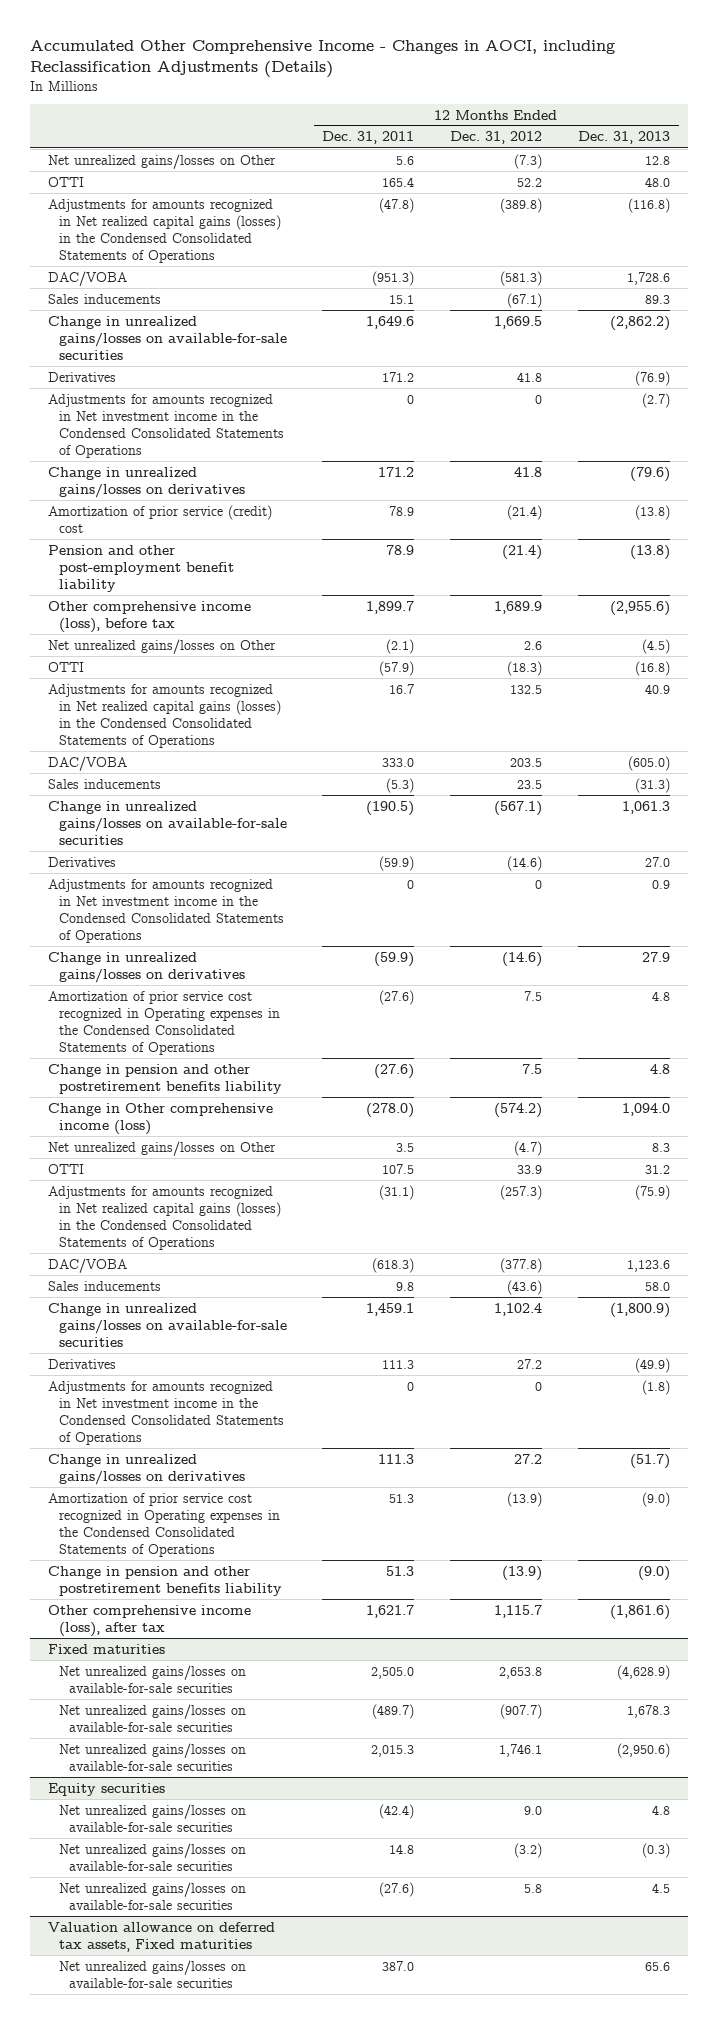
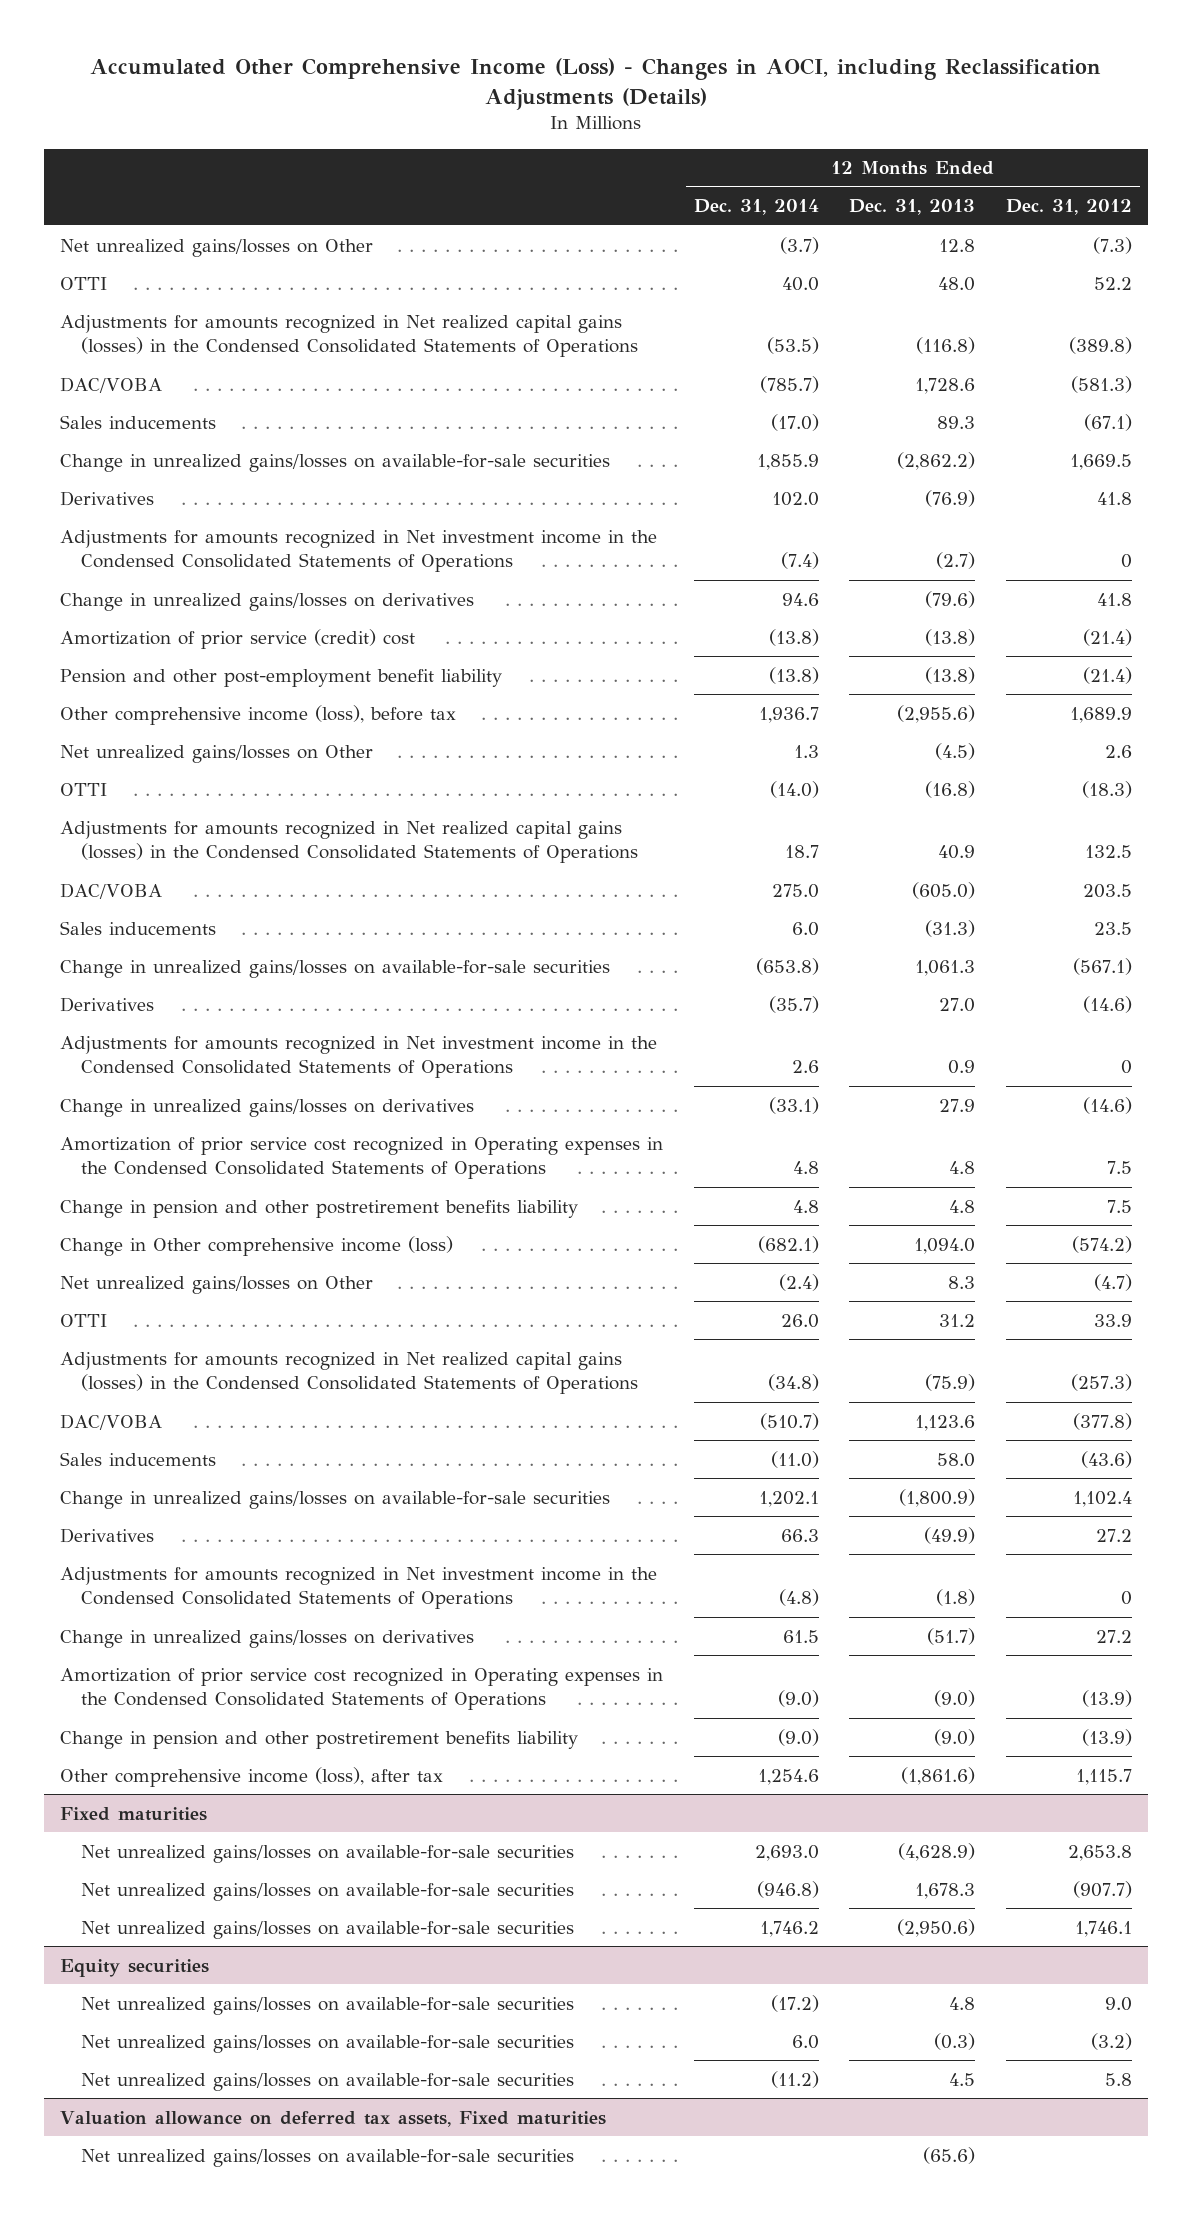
[30,40,616,79] Accumulated Other Comprehensive Income - Changes in AOCI, including Reclassification Adjustments (Details) -> [90,58,1102,110] Accumulated Other Comprehensive Income (Loss) - Changes in AOCI, including Reclassification Adjustments (Details)
[322,131,415,145] Dec. 31, 2011 -> none
none -> [693,199,819,216] Dec. 31, 2014
[644,1961,670,1971] 65.6 -> [923,2146,976,2164] (65.6)

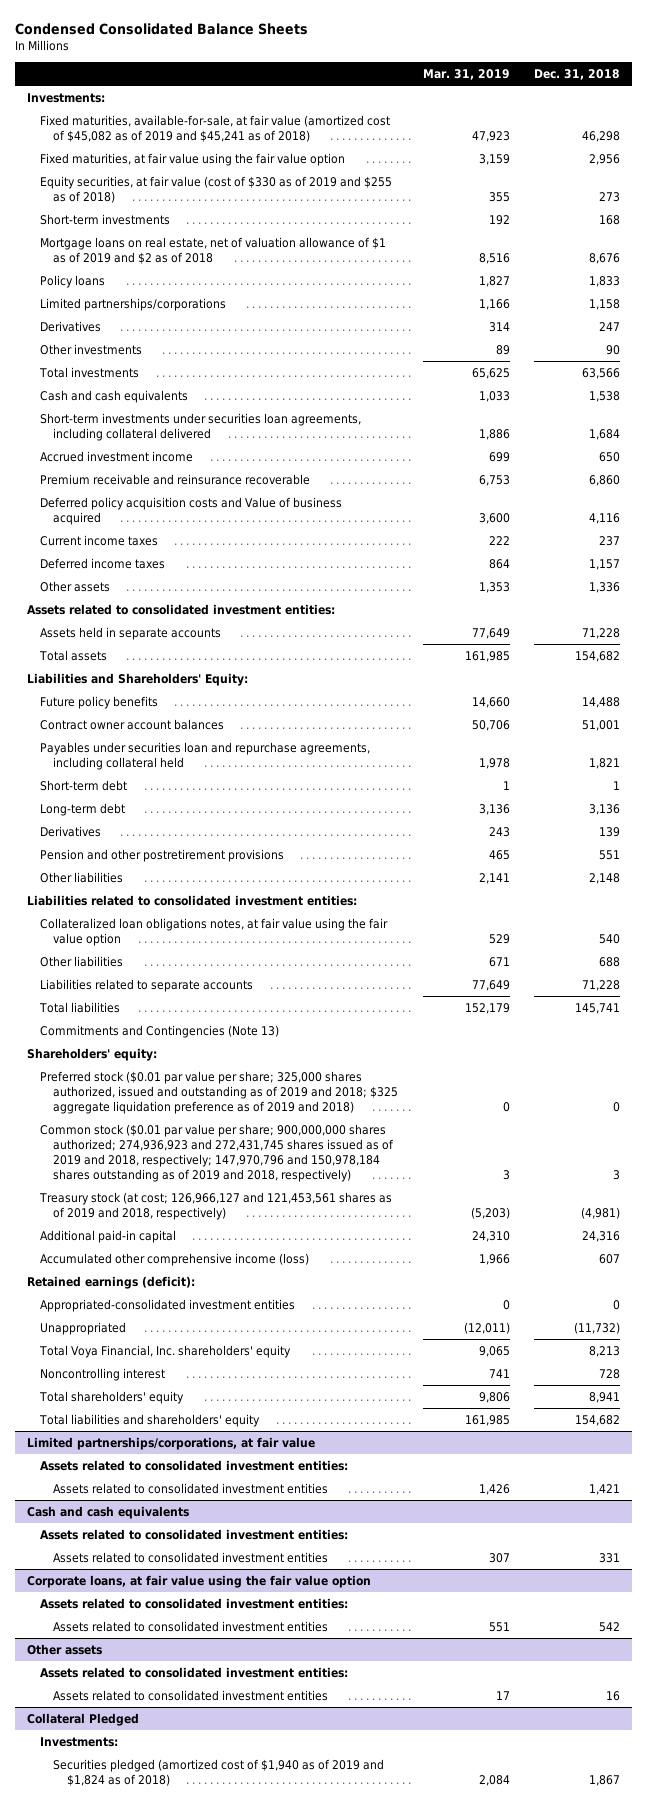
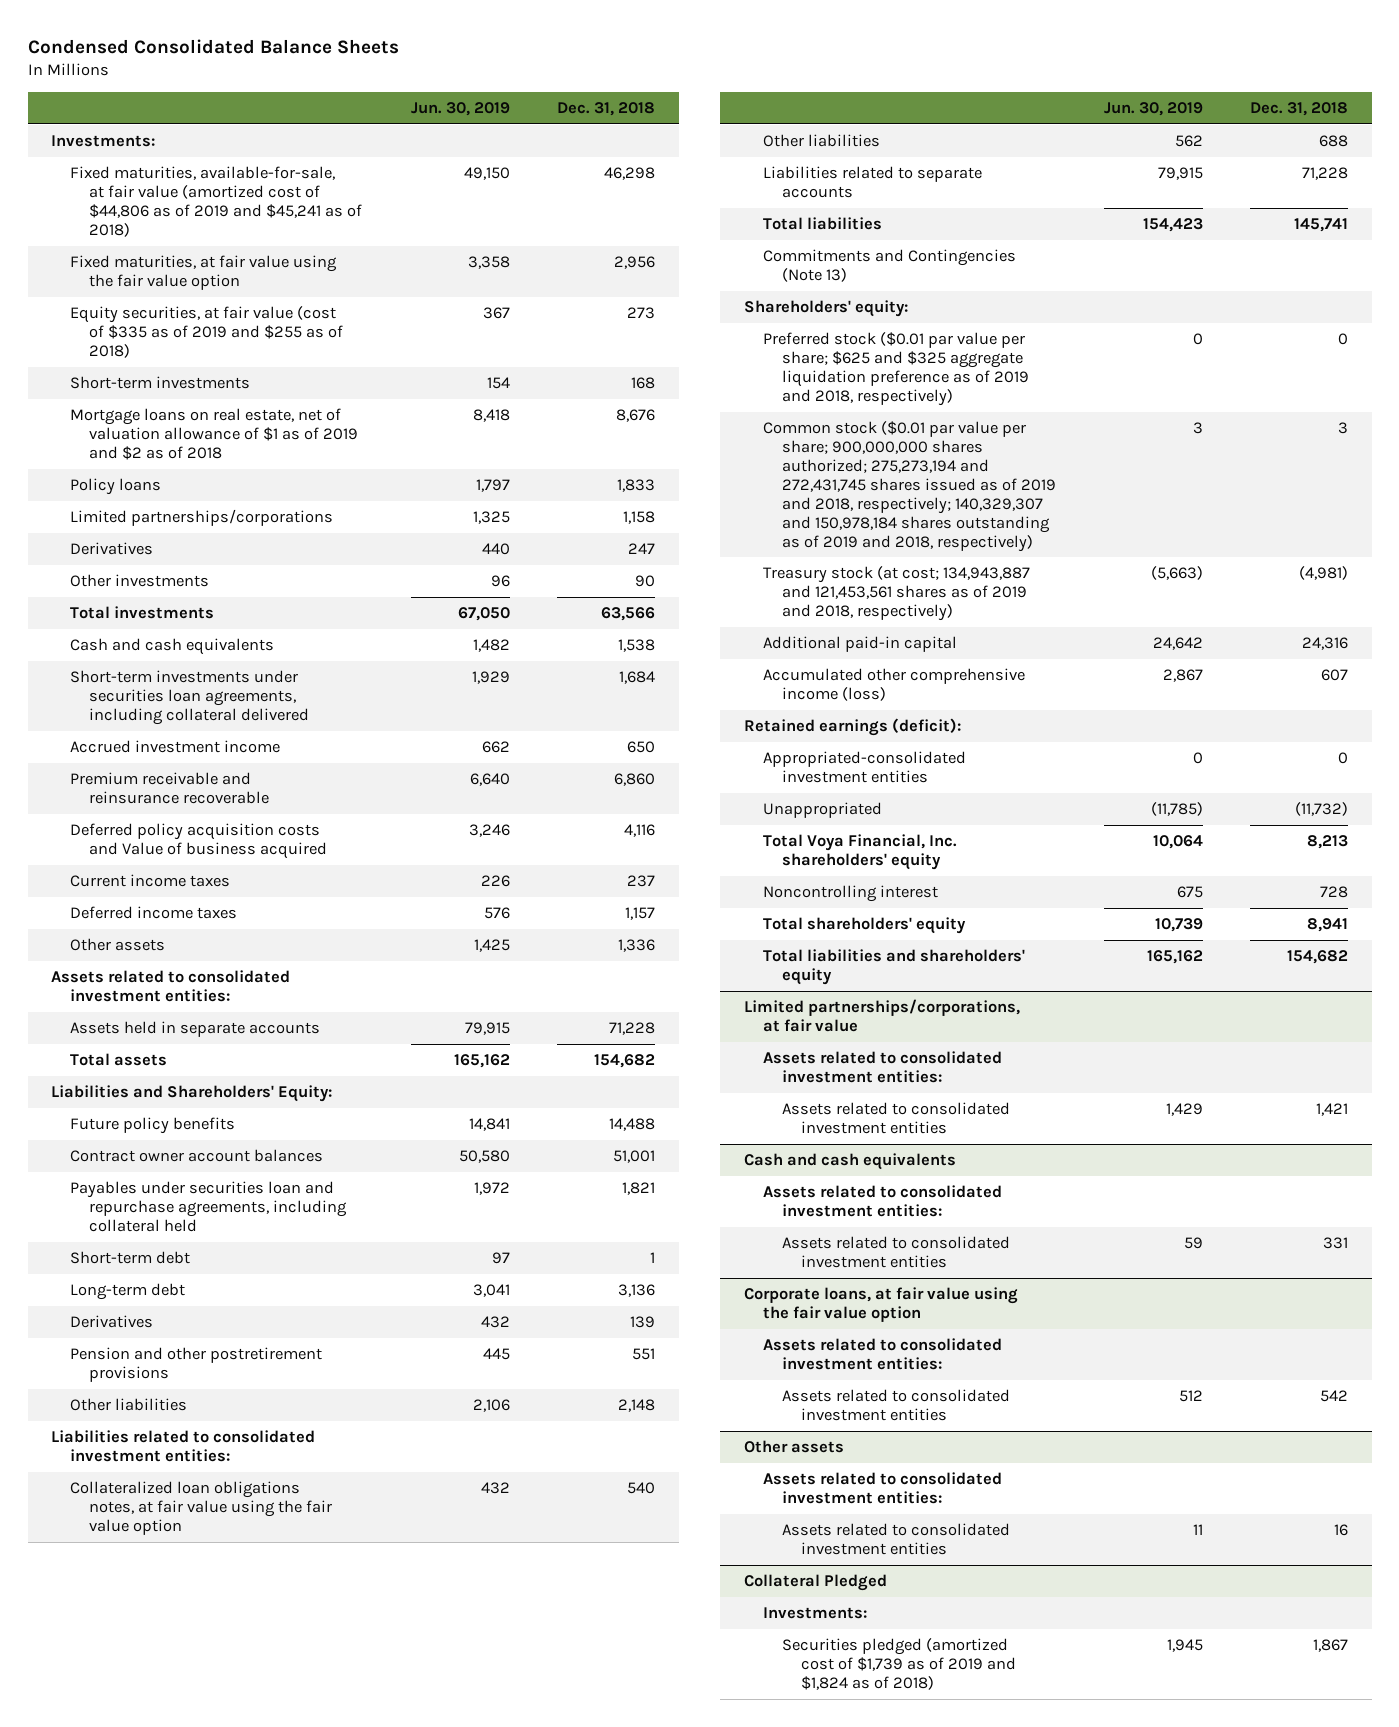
[422,69,510,81] Mar. 31, 2019 -> none
none -> [410,101,510,116] Jun. 30, 2019
[40,114,391,143] Fixed maturities, available-for-sale, at fair value (amortized cost of $45,082 as of 2019 and $45,241 as of 2018) -> [70,166,363,237] Fixed maturities, available-for-sale, at fair value (amortized cost of $44,806 as of 2019 and $45,241 as of 2018)
[40,175,393,204] Equity securities, at fair value (cost of $330 as of 2019 and $255 as of 2018) -> [70,306,344,358] Equity securities, at fair value (cost of $335 as of 2019 and $255 as of 2018)
[40,1070,399,1115] Preferred stock ($0.01 par value per share; 325,000 shares authorized, issued and outstanding as of 2019 and 2018; $325 aggregate liquidation preference as of 2019 and 2018) -> [763,332,1030,406] Preferred stock ($0.01 par value per share; $625 and $325 aggregate liquidation preference as of 2019 and 2018, respectively)
[40,1123,395,1183] Common stock ($0.01 par value per share; 900,000,000 shares authorized; 274,936,923 and 272,431,745 shares issued as of 2019 and 2018, respectively; 147,970,796 and 150,978,184 shares outstanding as of 2019 and 2018, respectively) -> [763,421,1057,552] Common stock ($0.01 par value per share; 900,000,000 shares authorized; 275,273,194 and 272,431,745 shares issued as of 2019 and 2018, respectively; 140,329,307 and 150,978,184 shares outstanding as of 2019 and 2018, respectively)
[39,1191,393,1221] Treasury stock (at cost; 126,966,127 and 121,453,561 shares as of 2019 and 2018, respectively) -> [763,566,1031,621] Treasury stock (at cost; 134,943,887 and 121,453,561 shares as of 2019 and 2018, respectively)
[53,1758,385,1787] Securities pledged (amortized cost of $1,940 as of 2019 and $1,824 as of 2018) -> [782,1638,1017,1690] Securities pledged (amortized cost of $1,739 as of 2019 and $1,824 as of 2018)

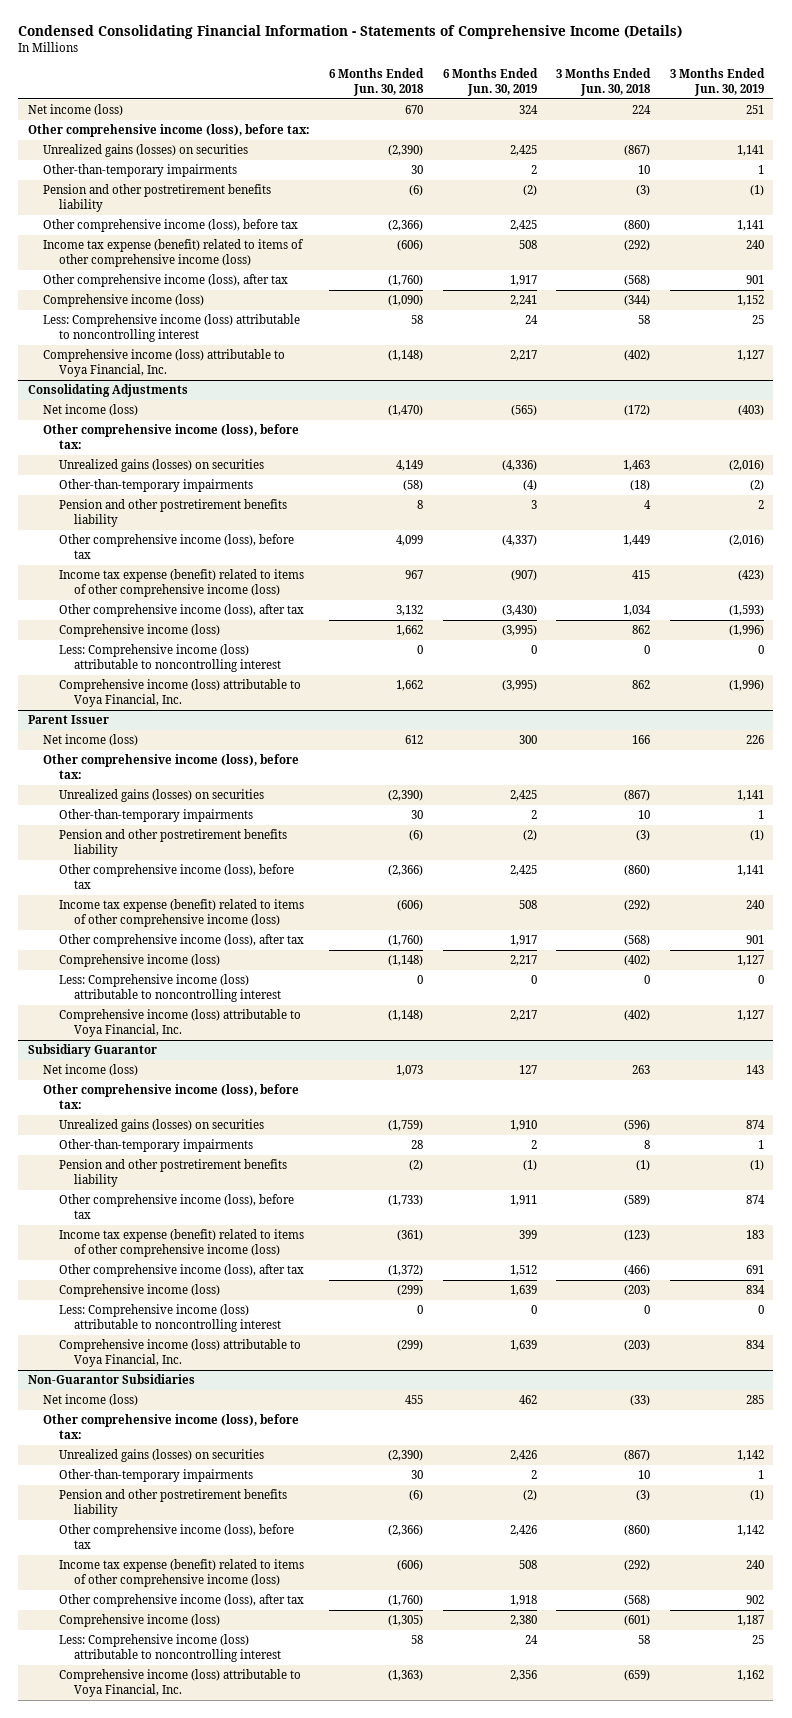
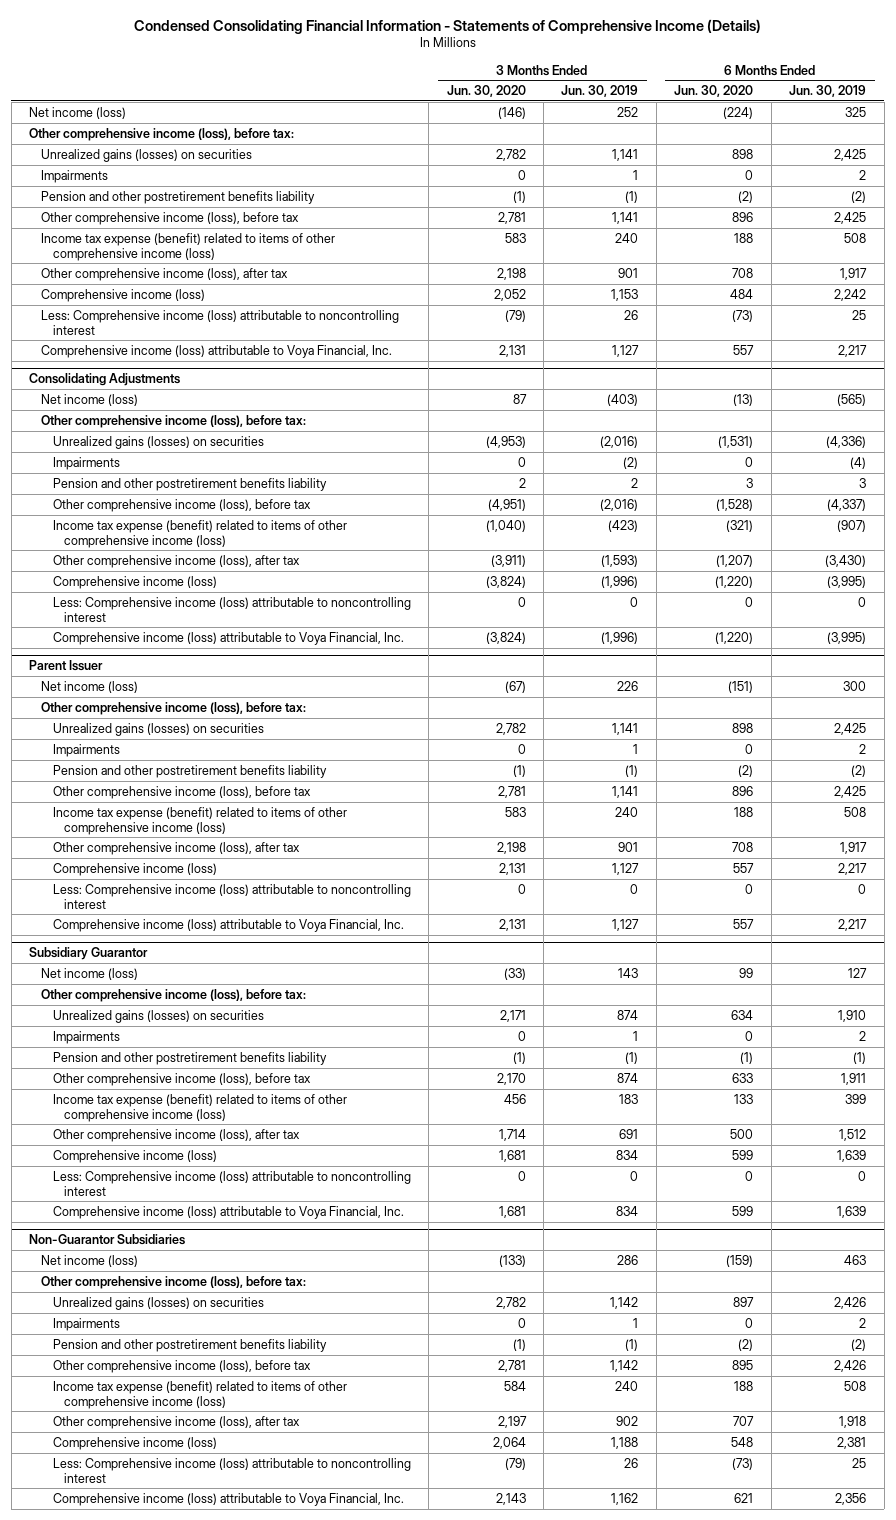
[329,67,425,96] 6 Months Ended Jun. 30, 2018 -> none
[556,67,652,96] 3 Months Ended Jun. 30, 2018 -> none
none -> [446,85,526,98] Jun. 30, 2020
none -> [674,85,754,98] Jun. 30, 2020
[518,105,538,115] 324 -> [845,106,867,117] 325
[745,105,764,115] 251 -> [617,106,639,117] 252
[43,164,238,178] Other-than-temporary impairments -> [40,169,108,183] Impairments
[509,295,537,307] 2,241 -> [834,288,867,301] 2,242
[736,295,764,307] 1,152 -> [611,288,639,301] 1,153
[524,315,538,325] 24 -> [852,309,867,320] 25
[751,315,764,325] 25 -> [624,309,639,320] 26
[58,479,253,493] Other-than-temporary impairments -> [52,456,120,470] Impairments
[58,809,253,823] Other-than-temporary impairments -> [52,743,120,757] Impairments
[58,1139,253,1153] Other-than-temporary impairments -> [52,1030,120,1044] Impairments
[518,1395,537,1405] 462 -> [844,1254,867,1265] 463
[745,1395,764,1405] 285 -> [617,1254,639,1265] 286
[58,1469,253,1483] Other-than-temporary impairments -> [52,1317,120,1331] Impairments
[509,1615,537,1627] 2,380 -> [837,1436,867,1449] 2,381
[736,1615,764,1627] 1,187 -> [611,1436,639,1449] 1,188
[524,1635,538,1645] 24 -> [852,1457,867,1468] 25
[751,1635,764,1645] 25 -> [624,1457,639,1468] 26

